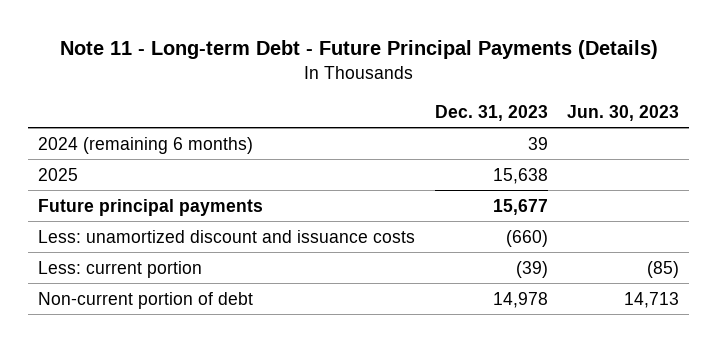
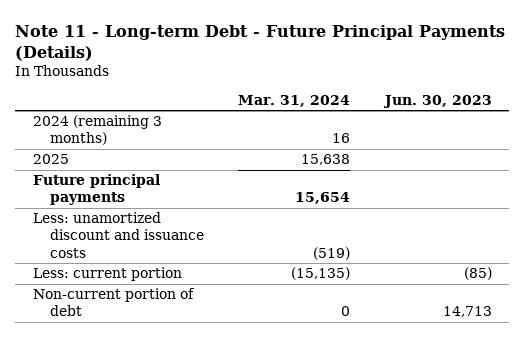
[434,104,548,121] Dec. 31, 2023 -> none
none -> [238,94,351,107] Mar. 31, 2024
[37,136,253,154] 2024 (remaining 6 months) -> [32,115,162,146] 2024 (remaining 3 months)

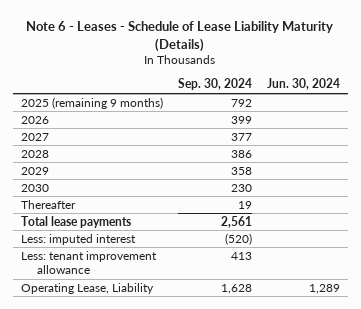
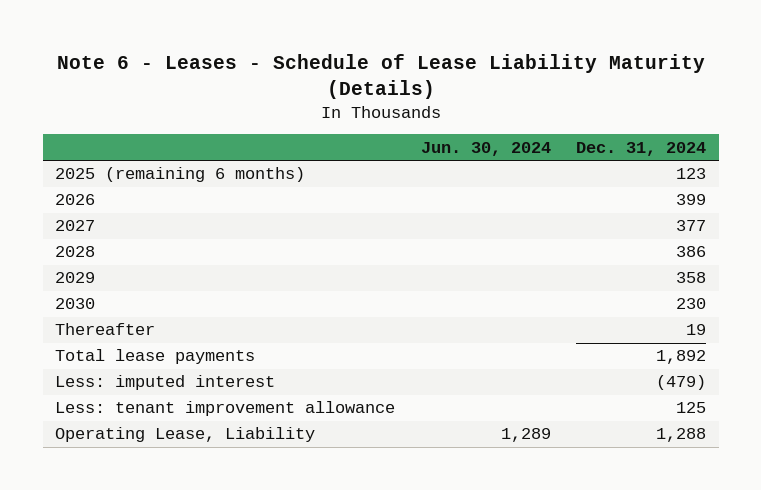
[177,78,252,91] Sep. 30, 2024 -> none
none -> [576,141,707,156] Dec. 31, 2024
[20,96,163,109] 2025 (remaining 9 months) -> [55,167,306,183] 2025 (remaining 6 months)

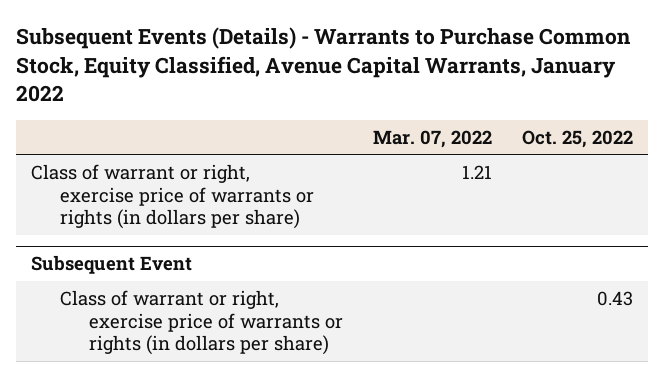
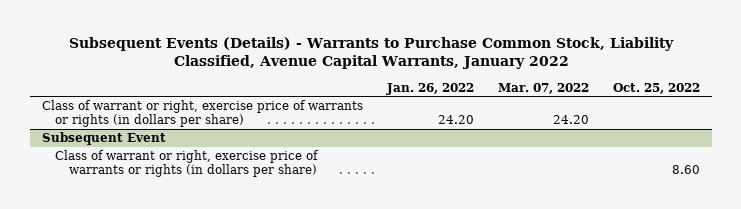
[15,27,631,103] Subsequent Events (Details) - Warrants to Purchase Common Stock, Equity Classified, Avenue Capital Warrants, January 2022 -> [68,36,674,70] Subsequent Events (Details) - Warrants to Purchase Common Stock, Liability Classified, Avenue Capital Warrants, January 2022
none -> [385,82,474,95] Jan. 26, 2022
[461,164,492,179] 1.21 -> [552,115,589,125] 24.20
[597,290,634,306] 0.43 -> [671,165,700,175] 8.60

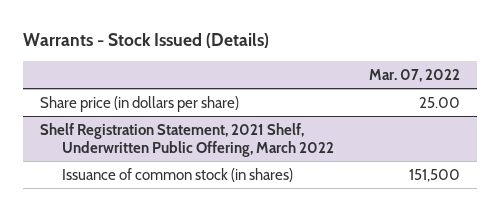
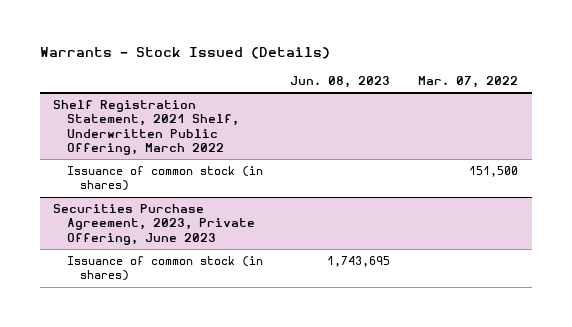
none -> [290,75,391,88] Jun. 08, 2023
[39,95,239,112] Share price (in dollars per share) -> none
none -> [53,204,255,245] Securities Purchase Agreement, 2023, Private Offering, June 2023
none -> [66,256,263,282] Issuance of common stock (in shares)

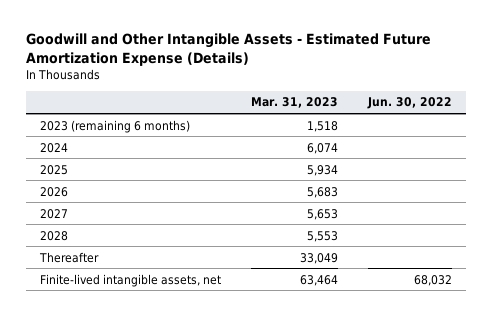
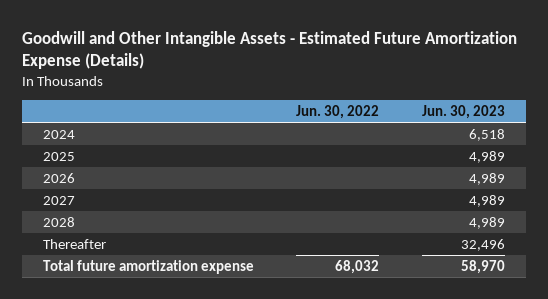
[251,97,339,109] Mar. 31, 2023 -> none
none -> [421,104,505,119] Jun. 30, 2023
[40,119,191,133] 2023 (remaining 6 months) -> none
[40,273,222,287] Finite-lived intangible assets, net -> [43,259,255,274] Total future amortization expense

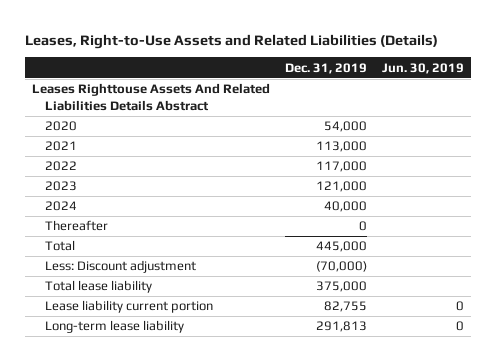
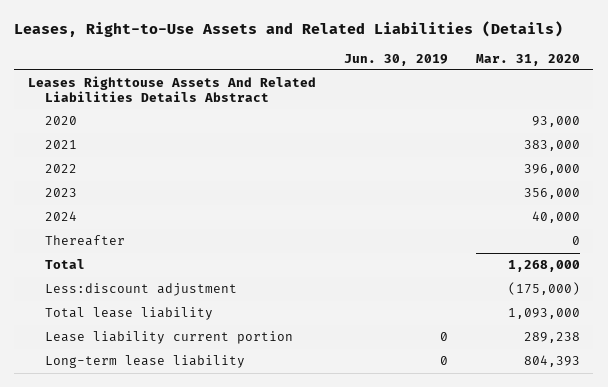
[284,62,367,74] Dec. 31, 2019 -> none
none -> [475,53,580,66] Mar. 31, 2020
[44,260,196,274] Less: Discount adjustment -> [44,283,237,297] Less:discount adjustment

